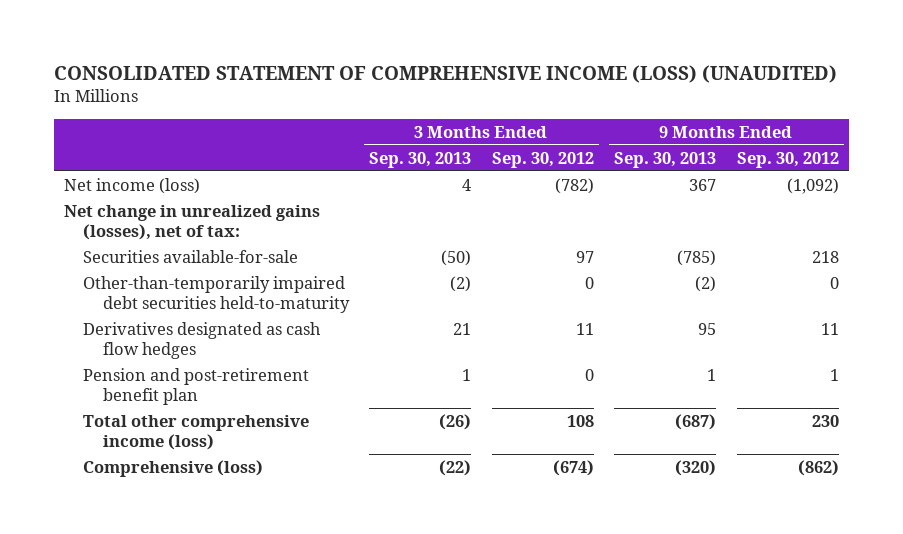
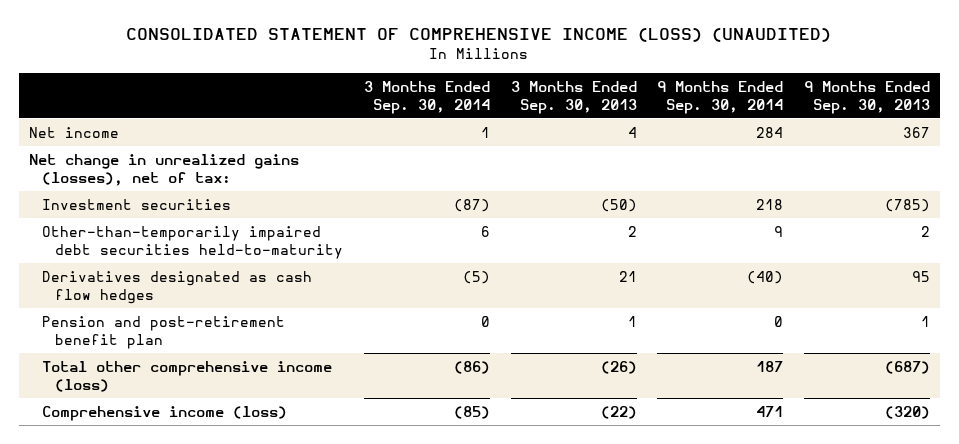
[491,151,594,168] Sep. 30, 2012 -> none
[736,151,839,168] Sep. 30, 2012 -> none
none -> [364,80,491,114] 3 Months Ended Sep. 30, 2014
none -> [657,80,784,114] 9 Months Ended Sep. 30, 2014
[64,177,201,194] Net income (loss) -> [28,126,119,138] Net income
[83,249,299,263] Securities available-for-sale -> [42,198,232,210] Investment securities
[450,275,472,292] (2) -> [627,225,637,237] 2
[695,275,717,292] (2) -> [920,225,930,237] 2
[83,459,264,477] Comprehensive (loss) -> [42,405,288,421] Comprehensive income (loss)

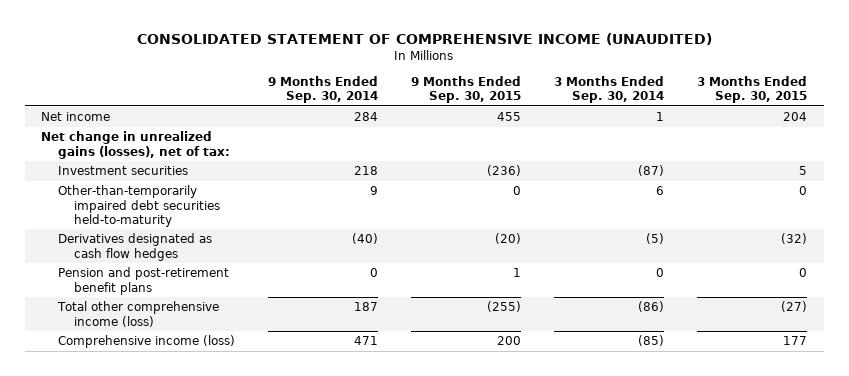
[126,28,832,43] CONSOLIDATED STATEMENT OF COMPREHENSIVE INCOME (LOSS) (UNAUDITED) -> [137,32,713,45] CONSOLIDATED STATEMENT OF COMPREHENSIVE INCOME (UNAUDITED)
[510,80,637,114] 3 Months Ended Sep. 30, 2013 -> none
[803,80,930,114] 9 Months Ended Sep. 30, 2013 -> none
none -> [410,76,521,104] 9 Months Ended Sep. 30, 2015
none -> [697,76,808,104] 3 Months Ended Sep. 30, 2015
[42,315,286,349] Pension and post-retirement benefit plan -> [57,267,229,295] Pension and post-retirement benefit plans

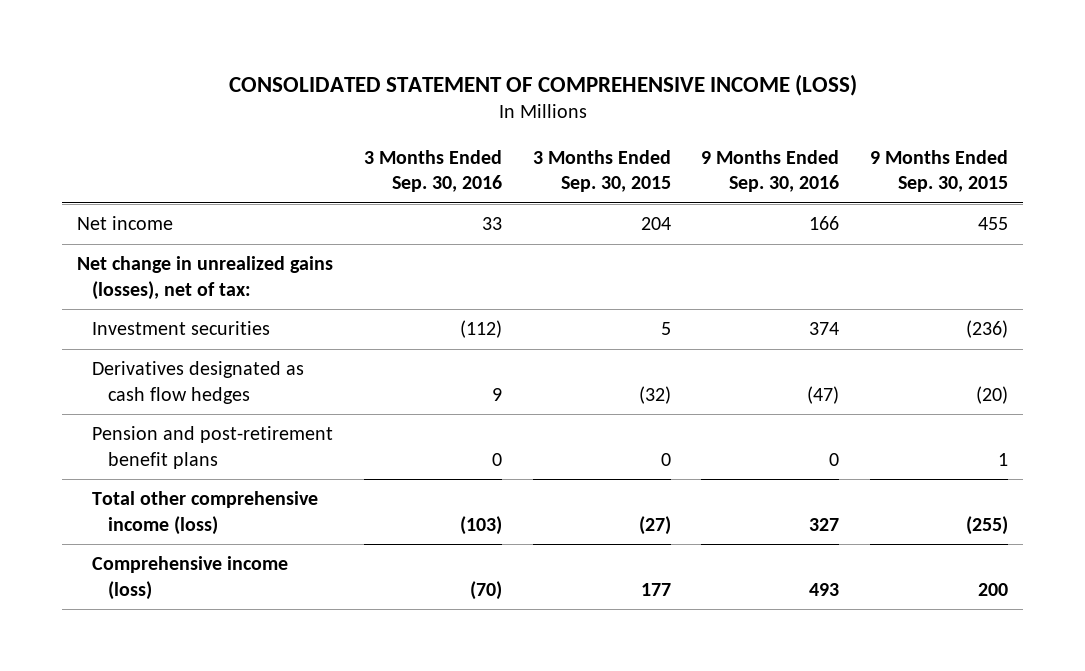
[137,32,713,45] CONSOLIDATED STATEMENT OF COMPREHENSIVE INCOME (UNAUDITED) -> [228,73,857,96] CONSOLIDATED STATEMENT OF COMPREHENSIVE INCOME (LOSS)
[267,76,378,104] 9 Months Ended Sep. 30, 2014 -> none
[554,76,665,104] 3 Months Ended Sep. 30, 2014 -> none
none -> [364,150,503,193] 3 Months Ended Sep. 30, 2016
none -> [701,150,840,193] 9 Months Ended Sep. 30, 2016
[57,185,220,227] Other-than-temporarily impaired debt securities held-to-maturity -> none

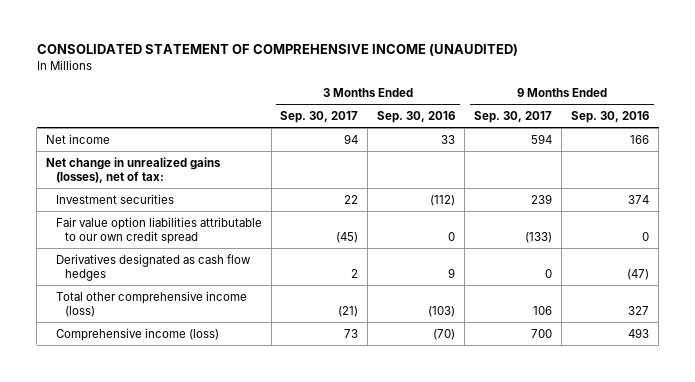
[228,73,857,96] CONSOLIDATED STATEMENT OF COMPREHENSIVE INCOME (LOSS) -> [36,44,518,57] CONSOLIDATED STATEMENT OF COMPREHENSIVE INCOME (UNAUDITED)
[532,150,671,193] 3 Months Ended Sep. 30, 2015 -> none
[870,150,1009,193] 9 Months Ended Sep. 30, 2015 -> none
none -> [280,110,359,123] Sep. 30, 2017
none -> [474,110,553,123] Sep. 30, 2017
none -> [55,216,262,244] Fair value option liabilities attributable to our own credit spread
[92,426,334,469] Pension and post-retirement benefit plans -> none

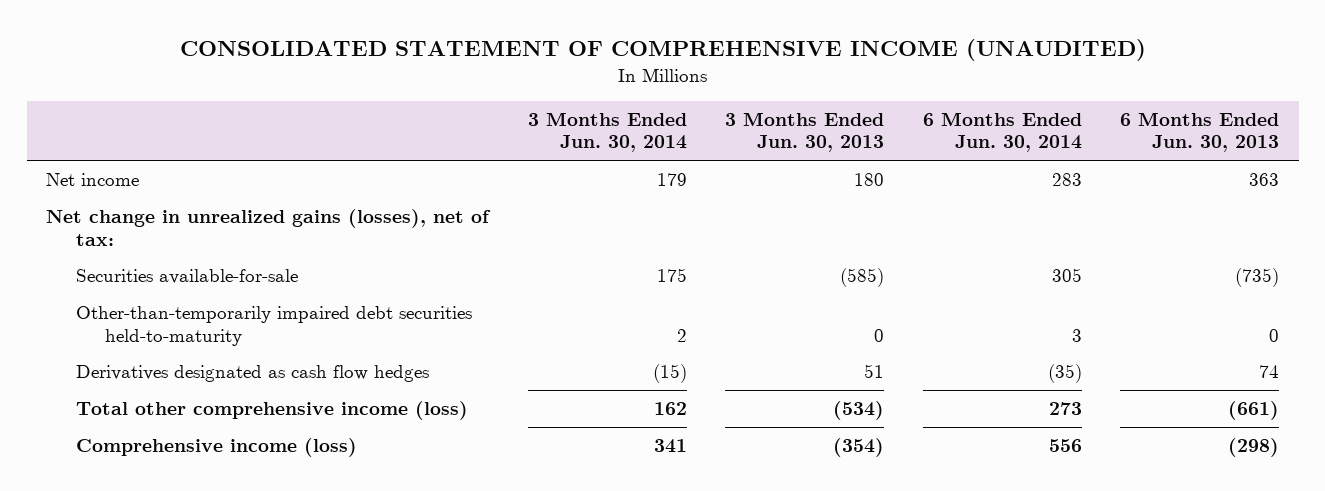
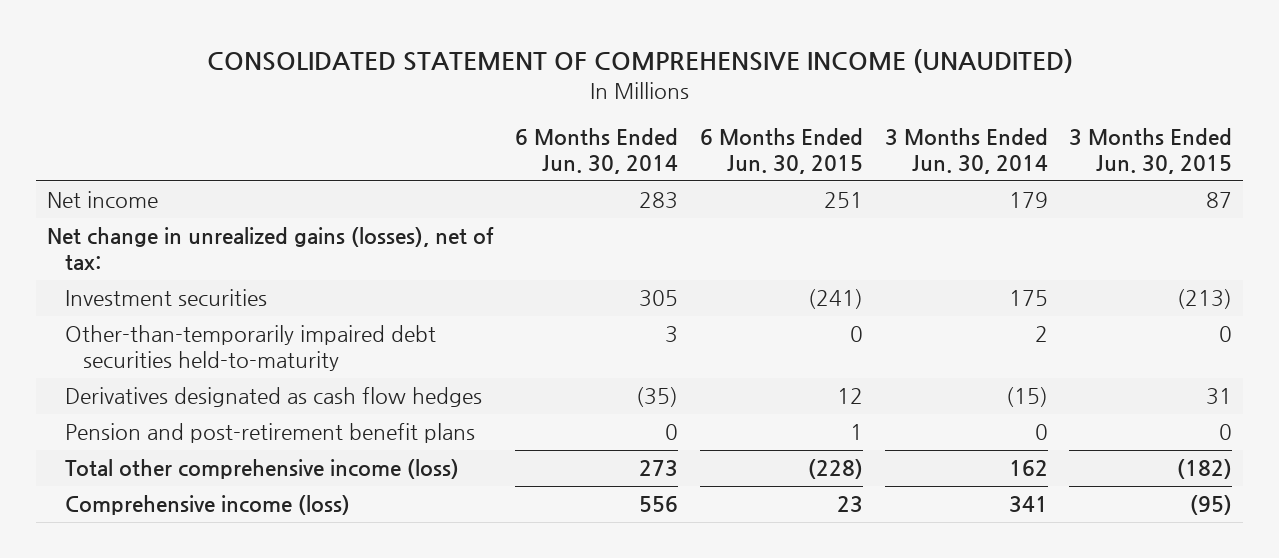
[725,111,885,153] 3 Months Ended Jun. 30, 2013 -> none
[1120,111,1280,153] 6 Months Ended Jun. 30, 2013 -> none
none -> [700,128,864,175] 6 Months Ended Jun. 30, 2015
none -> [1069,128,1233,175] 3 Months Ended Jun. 30, 2015
[75,268,298,284] Securities available-for-sale -> [64,289,267,307] Investment securities
none -> [64,423,475,444] Pension and post-retirement benefit plans

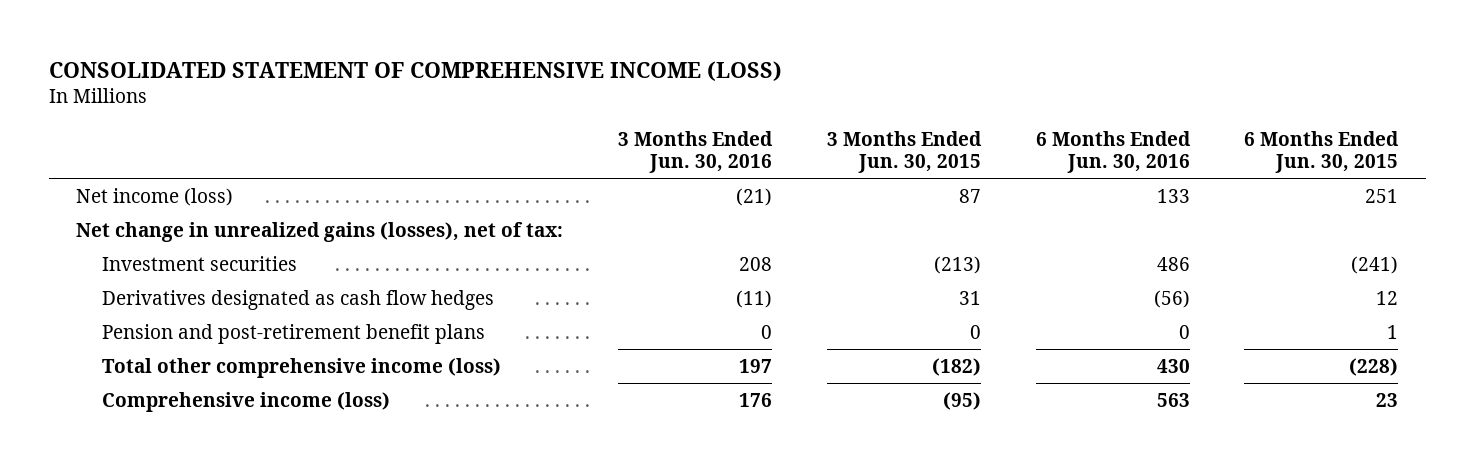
[206,48,1073,73] CONSOLIDATED STATEMENT OF COMPREHENSIVE INCOME (UNAUDITED) -> [48,60,782,81] CONSOLIDATED STATEMENT OF COMPREHENSIVE INCOME (LOSS)
[515,128,679,175] 6 Months Ended Jun. 30, 2014 -> none
[884,128,1048,175] 3 Months Ended Jun. 30, 2014 -> none
none -> [617,130,773,174] 3 Months Ended Jun. 30, 2016
none -> [1035,130,1191,174] 6 Months Ended Jun. 30, 2016
[46,191,158,209] Net income -> [75,187,233,206] Net income (loss)
[64,325,436,372] Other-than-temporarily impaired debt securities held-to-maturity -> none

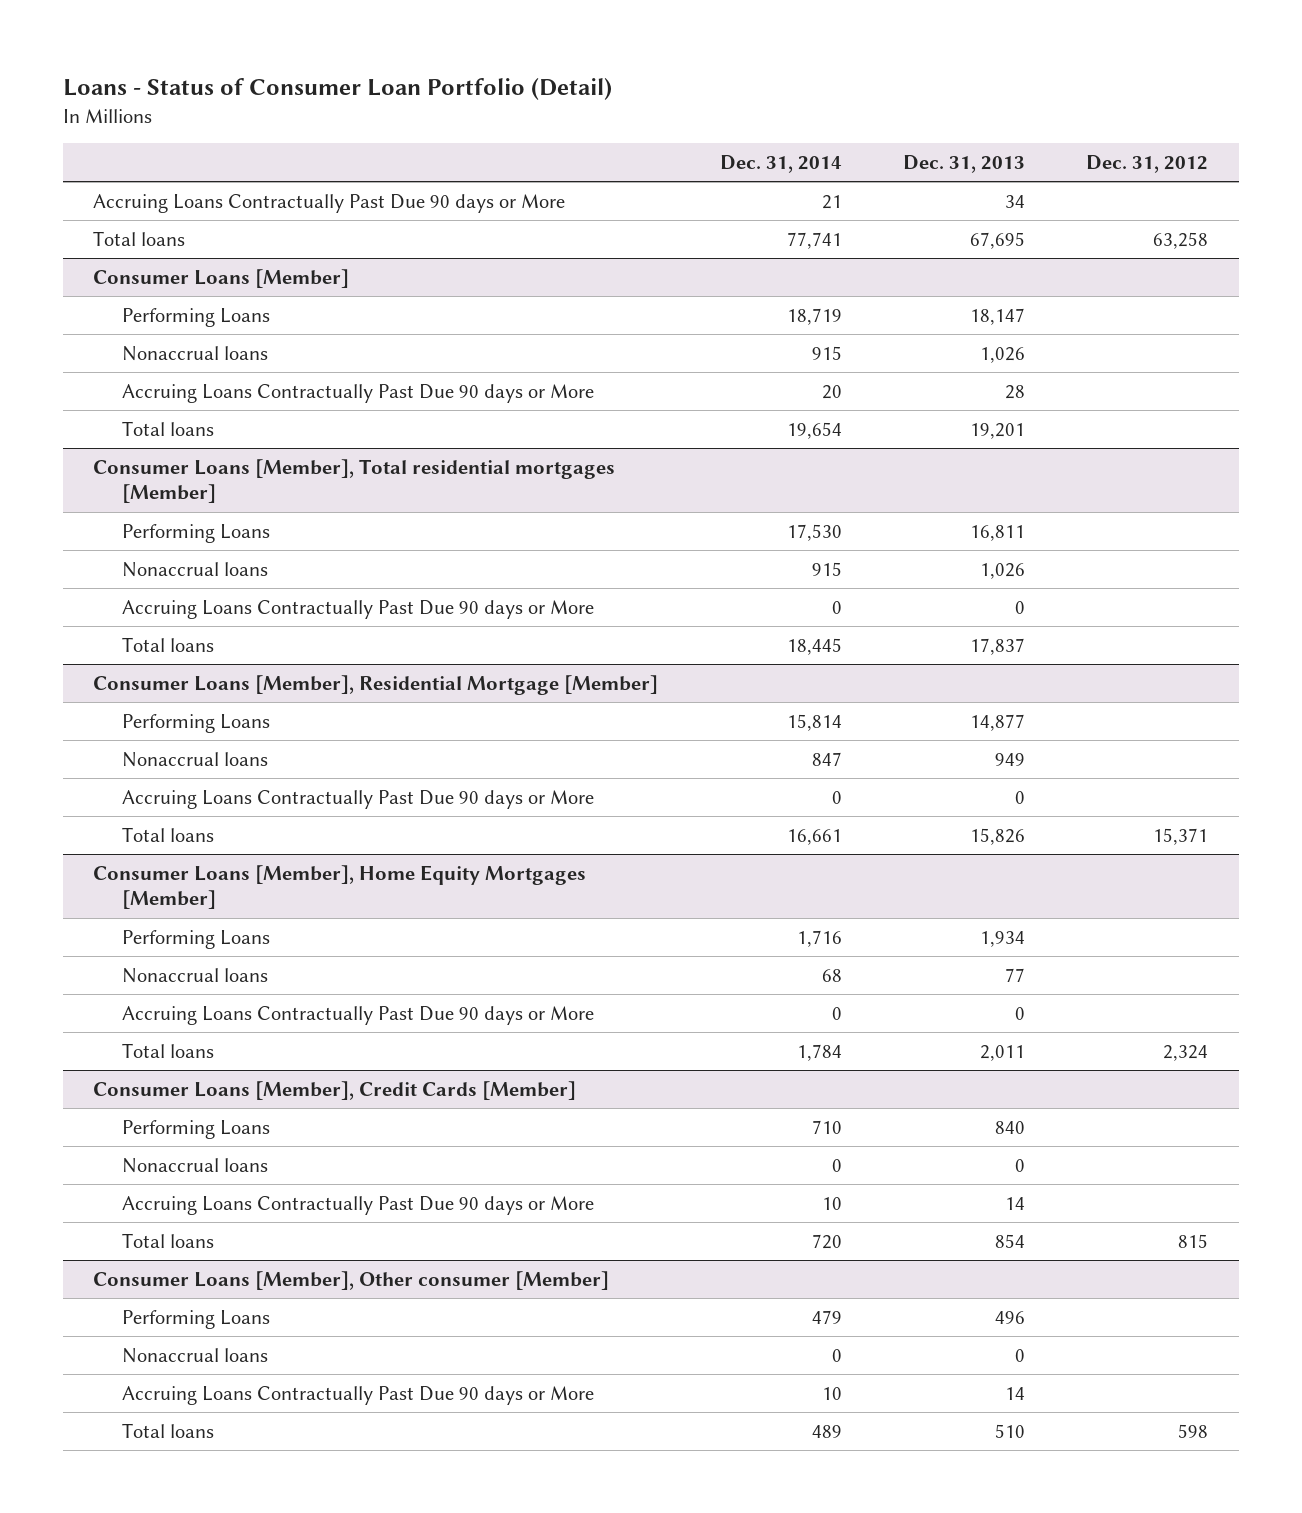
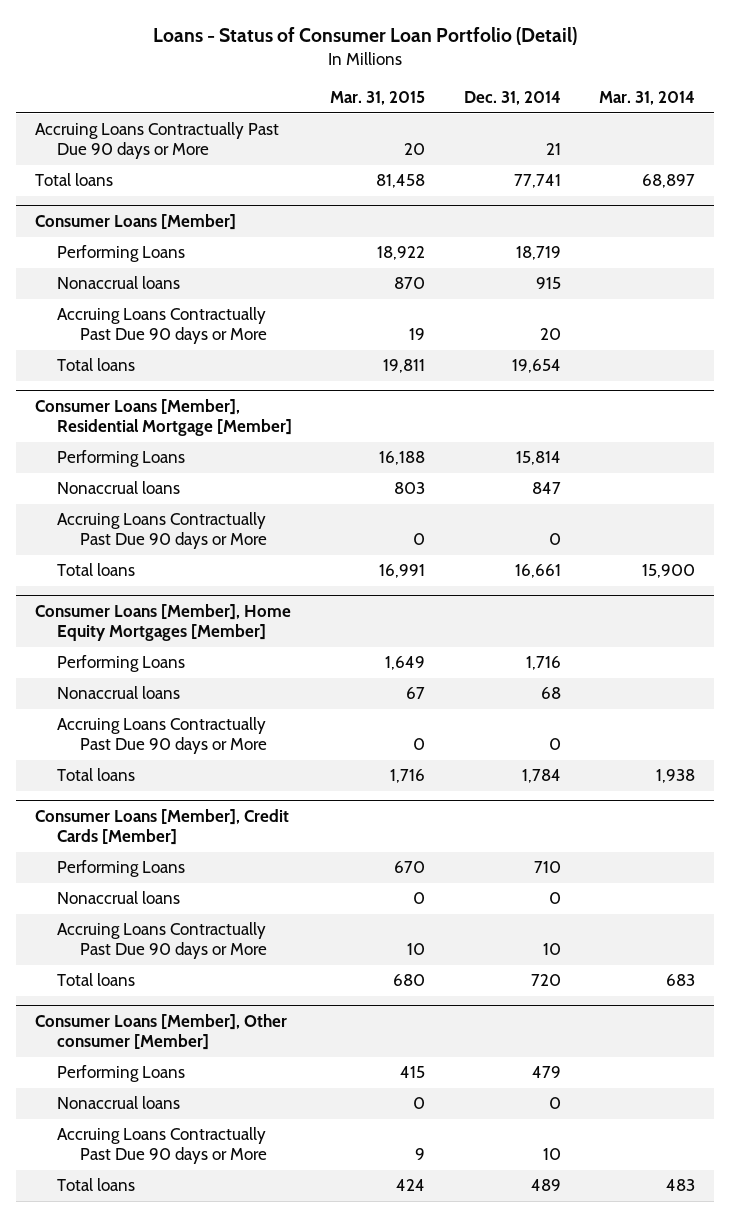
[903,155,1026,174] Dec. 31, 2013 -> none
[1086,155,1209,174] Dec. 31, 2012 -> none
none -> [330,91,426,106] Mar. 31, 2015
none -> [598,91,695,106] Mar. 31, 2014
[93,458,616,504] Consumer Loans [Member], Total residential mortgages [Member] -> none
[122,523,271,543] Performing Loans -> none
[122,561,269,577] Nonaccrual loans -> none
[122,599,595,619] Accruing Loans Contractually Past Due 90 days or More -> none
[122,636,215,652] Total loans -> none

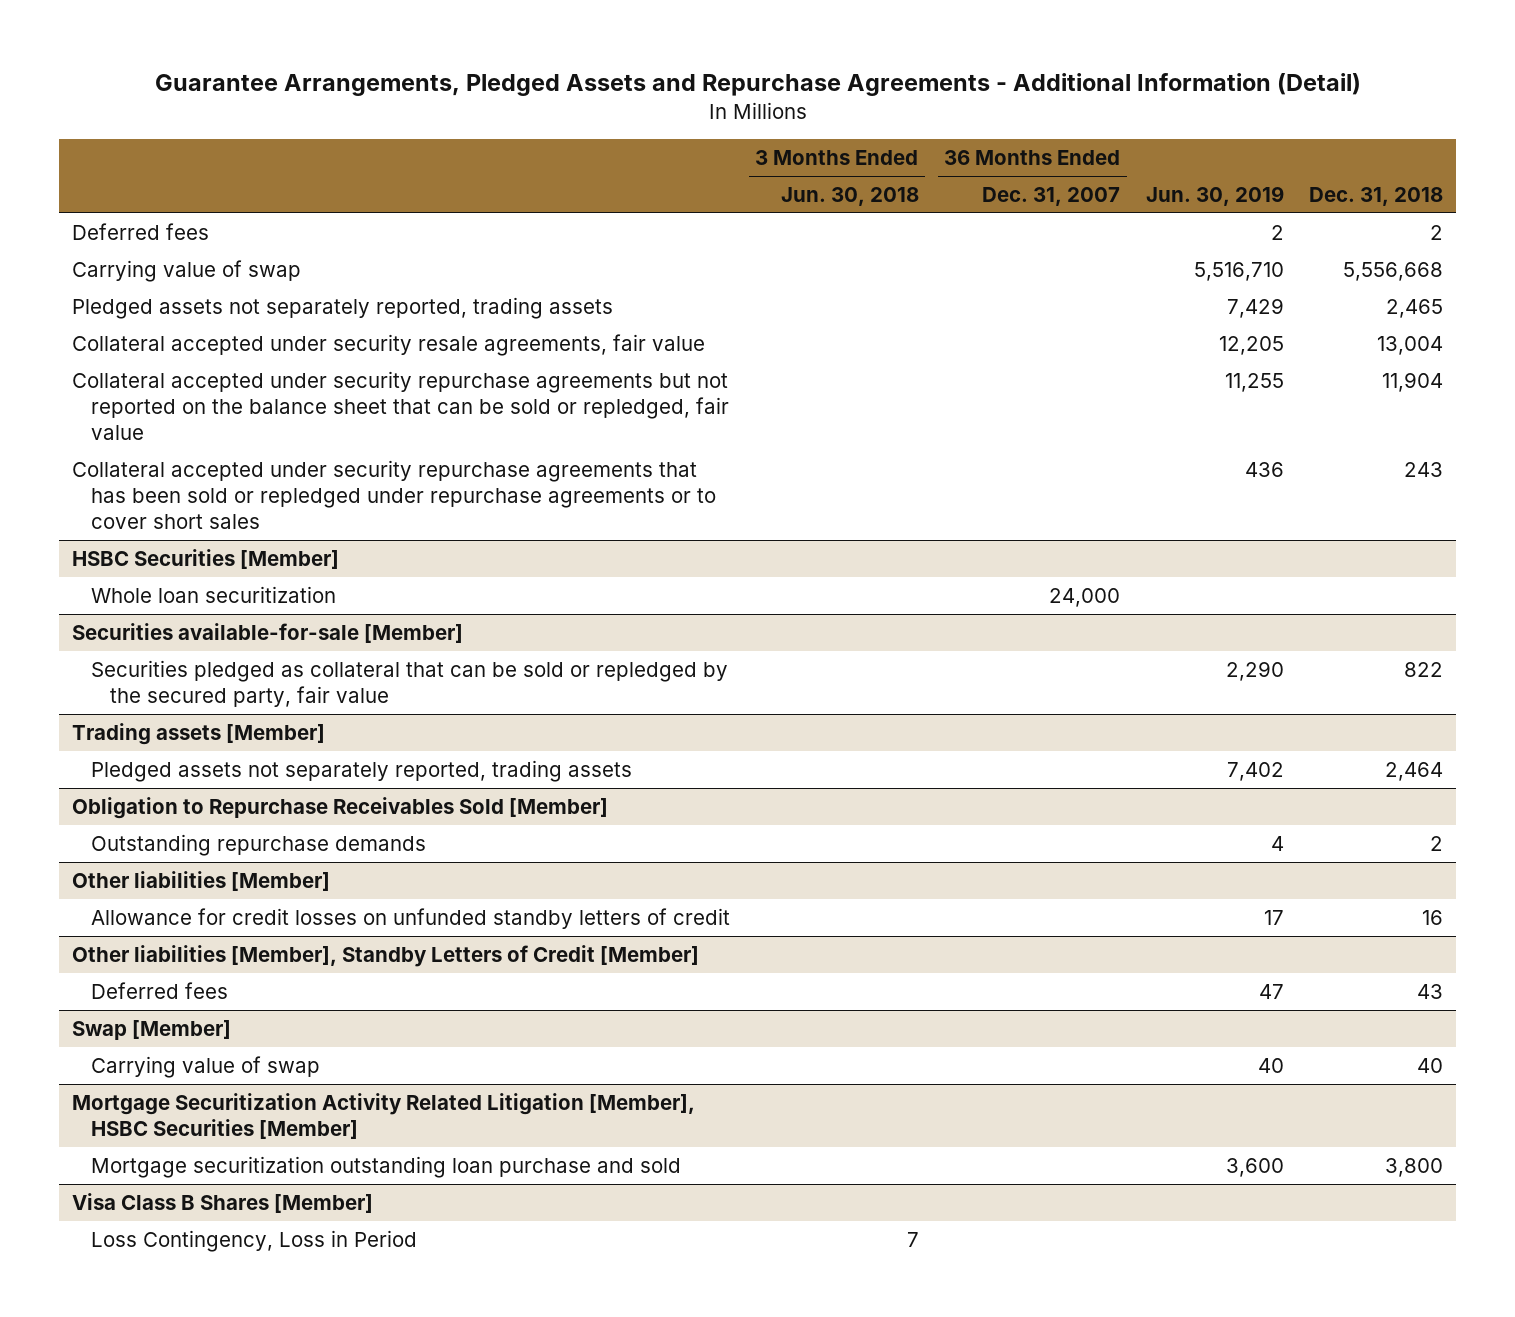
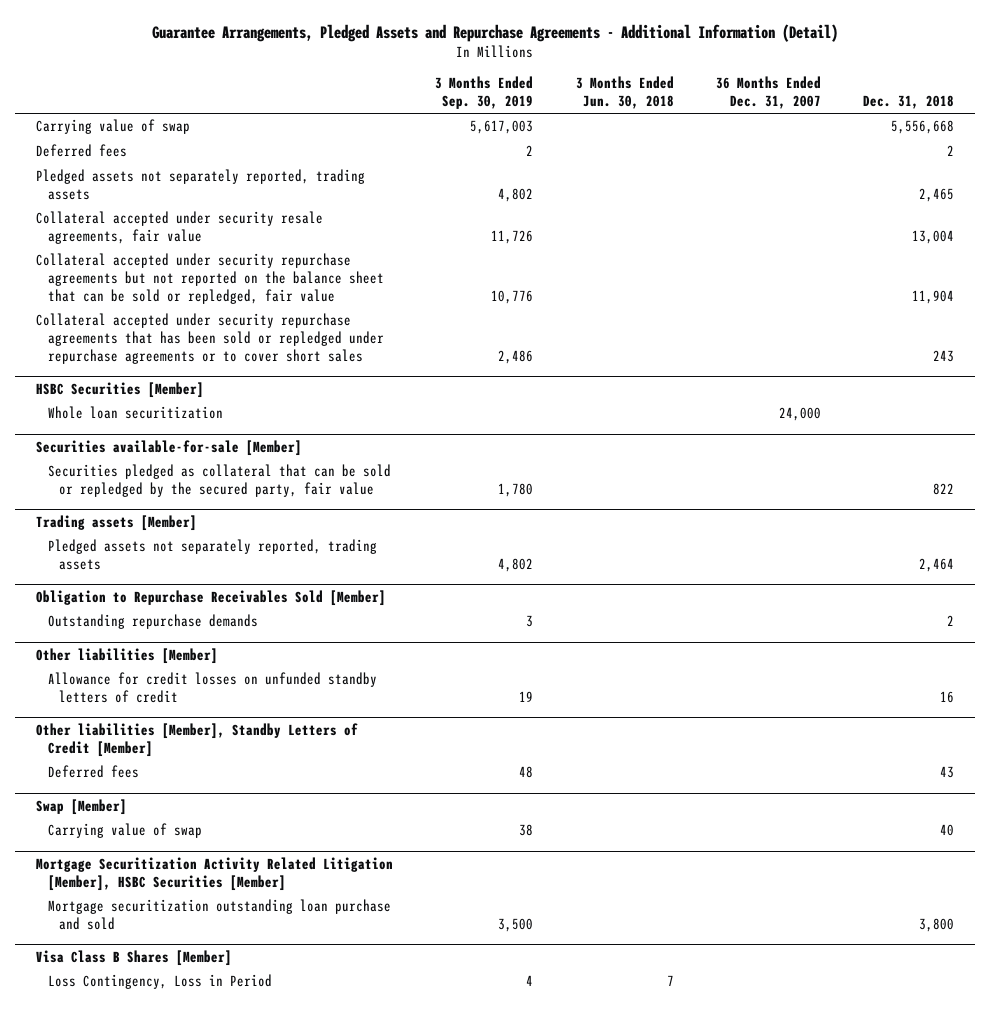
[1145,185,1284,206] Jun. 30, 2019 -> none
none -> [435,76,534,110] 3 Months Ended Sep. 30, 2019
[71,222,209,240] Deferred fees -> [36,144,128,158] Deferred fees

